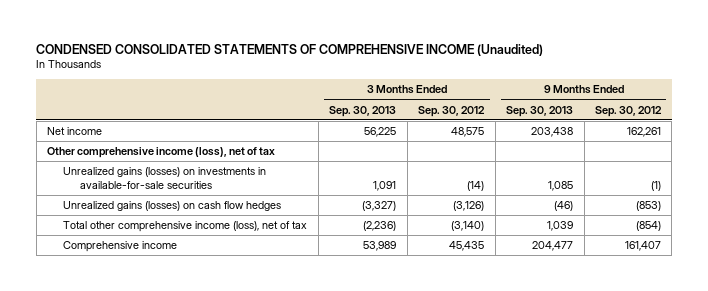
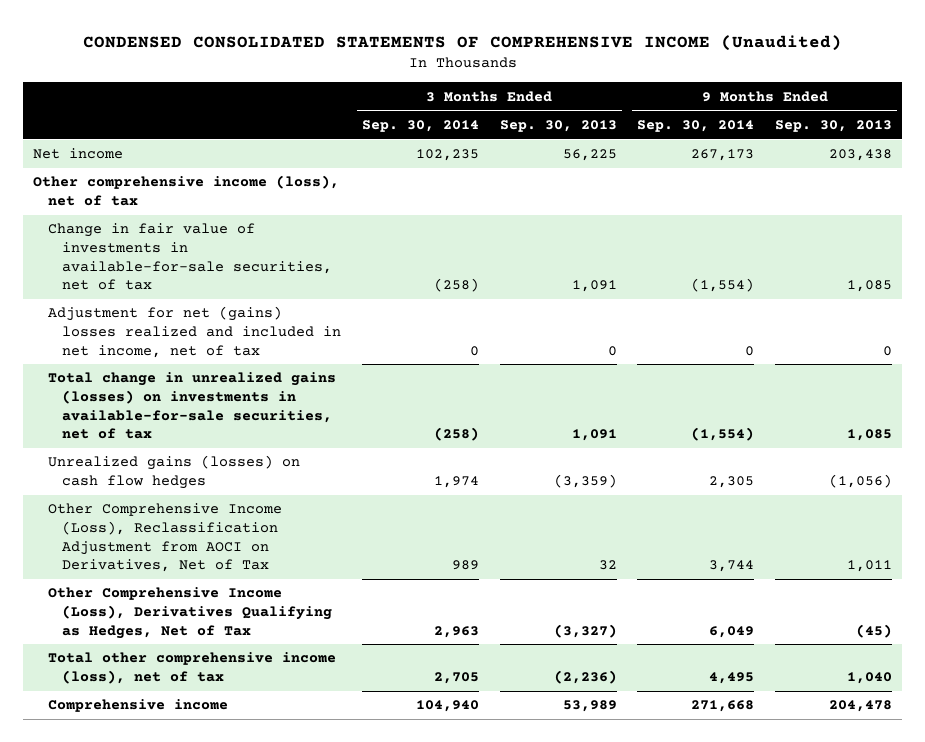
[418,105,486,117] Sep. 30, 2012 -> none
[594,105,662,117] Sep. 30, 2012 -> none
none -> [362,120,480,133] Sep. 30, 2014
none -> [637,120,755,133] Sep. 30, 2014
[63,167,267,190] Unrealized gains (losses) on investments in available-for-sale securities -> [47,223,333,291] Change in fair value of investments in available-for-sale securities, net of tax
none -> [47,306,342,358] Adjustment for net (gains) losses realized and included in net income, net of tax
none -> [47,372,336,440] Total change in unrealized gains (losses) on investments in available-for-sale securities, net of tax
[362,201,397,212] (3,327) -> [553,474,617,489] (3,359)
[554,201,574,212] (46) -> [828,474,892,489] (1,056)
none -> [47,503,282,573] Other Comprehensive Income (Loss), Reclassification Adjustment from AOCI on Derivatives, Net of Tax
none -> [47,587,333,639] Other Comprehensive Income (Loss), Derivatives Qualifying as Hedges, Net of Tax
[547,221,574,232] 1,039 -> [846,672,892,685] 1,040
[532,241,574,252] 204,477 -> [828,700,892,713] 204,478

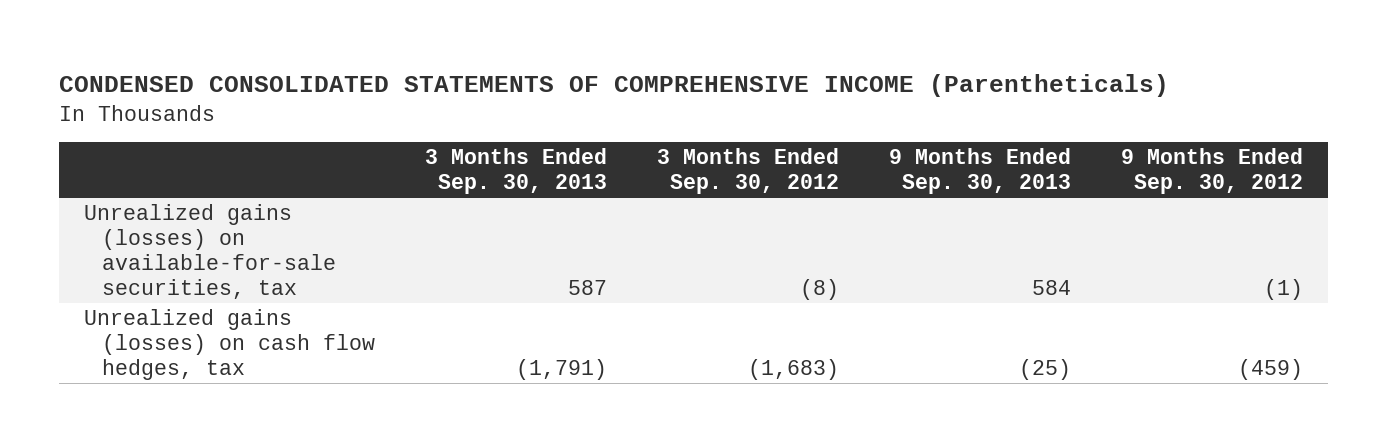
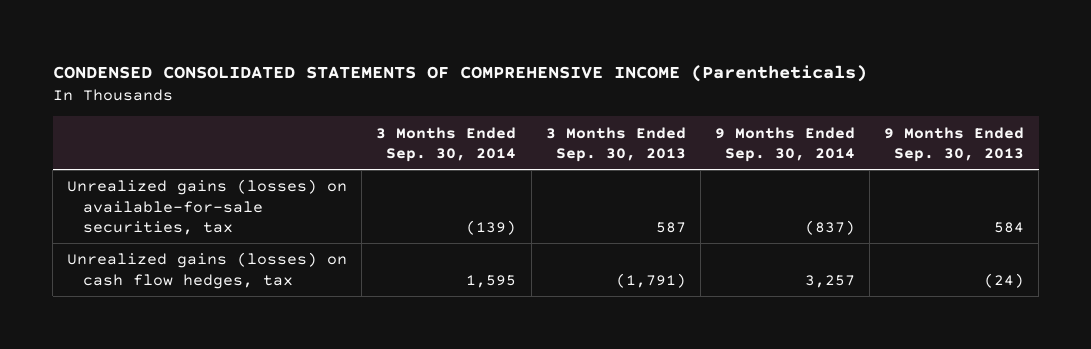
[657,148,840,195] 3 Months Ended Sep. 30, 2012 -> none
[1120,148,1303,195] 9 Months Ended Sep. 30, 2012 -> none
none -> [376,126,517,162] 3 Months Ended Sep. 30, 2014
none -> [714,126,855,162] 9 Months Ended Sep. 30, 2014
[1019,359,1072,381] (25) -> [984,272,1025,288] (24)

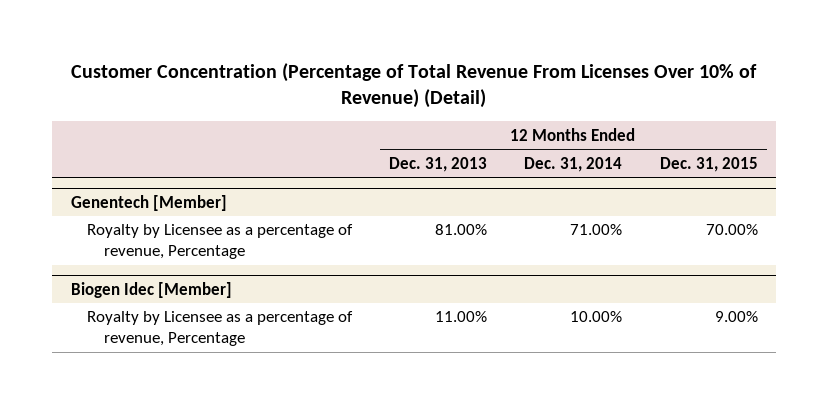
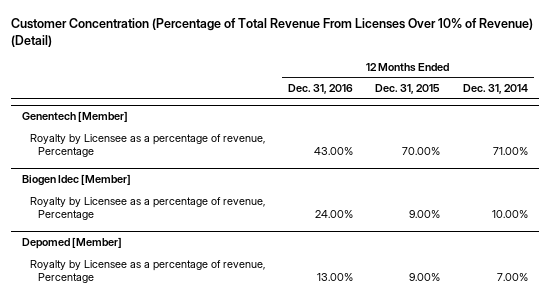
[389,156,488,172] Dec. 31, 2013 -> none
none -> [287,83,353,94] Dec. 31, 2016
none -> [22,237,123,250] Depomed [Member]
none -> [30,259,266,284] Royalty by Licensee as a percentage of revenue, Percentage

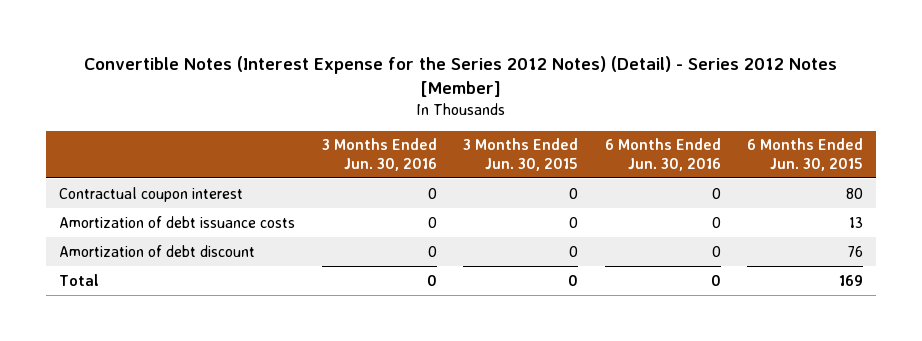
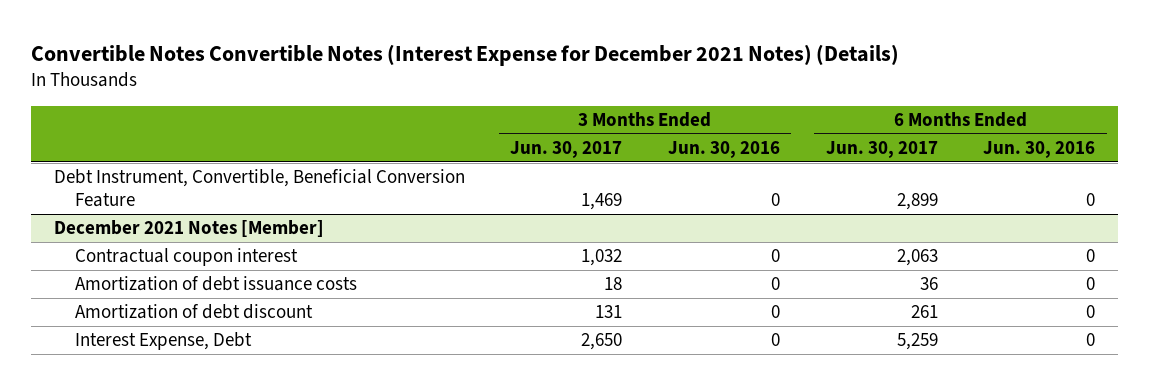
[84,55,838,98] Convertible Notes (Interest Expense for the Series 2012 Notes) (Detail) - Series 2012 Notes [Member] -> [30,43,899,66] Convertible Notes Convertible Notes (Interest Expense for December 2021 Notes) (Details)
[463,138,579,171] 3 Months Ended Jun. 30, 2015 -> none
[747,138,864,171] 6 Months Ended Jun. 30, 2015 -> none
none -> [510,141,623,159] Jun. 30, 2017
none -> [825,141,938,159] Jun. 30, 2017
none -> [53,169,465,208] Debt Instrument, Convertible, Beneficial Conversion Feature
none -> [53,220,324,238] December 2021 Notes [Member]
[59,273,100,286] Total -> [74,332,252,351] Interest Expense, Debt

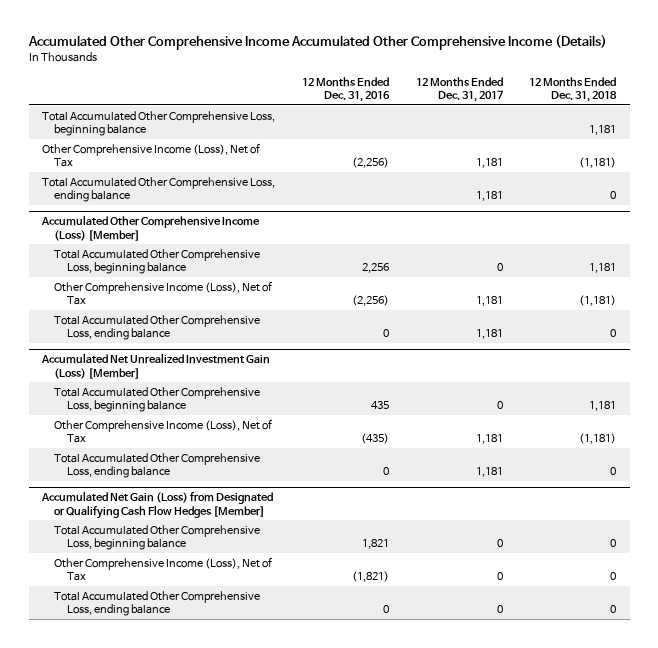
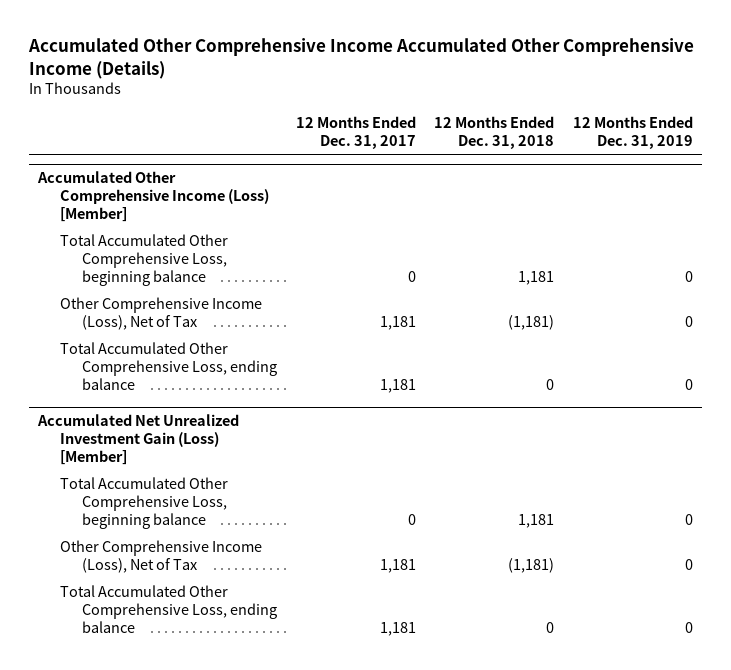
[301,77,390,103] 12 Months Ended Dec. 31, 2016 -> none
none -> [573,116,694,150] 12 Months Ended Dec. 31, 2019
[42,110,276,136] Total Accumulated Other Comprehensive Loss, beginning balance -> none
[42,142,261,167] Other Comprehensive Income (Loss), Net of Tax -> none
[42,176,276,202] Total Accumulated Other Comprehensive Loss, ending balance -> none
[41,491,274,519] Accumulated Net Gain (Loss) from Designated or Qualifying Cash Flow Hedges [Member] -> none
[54,524,261,550] Total Accumulated Other Comprehensive Loss, beginning balance -> none
[54,556,273,581] Other Comprehensive Income (Loss), Net of Tax -> none
[54,590,261,616] Total Accumulated Other Comprehensive Loss, ending balance -> none

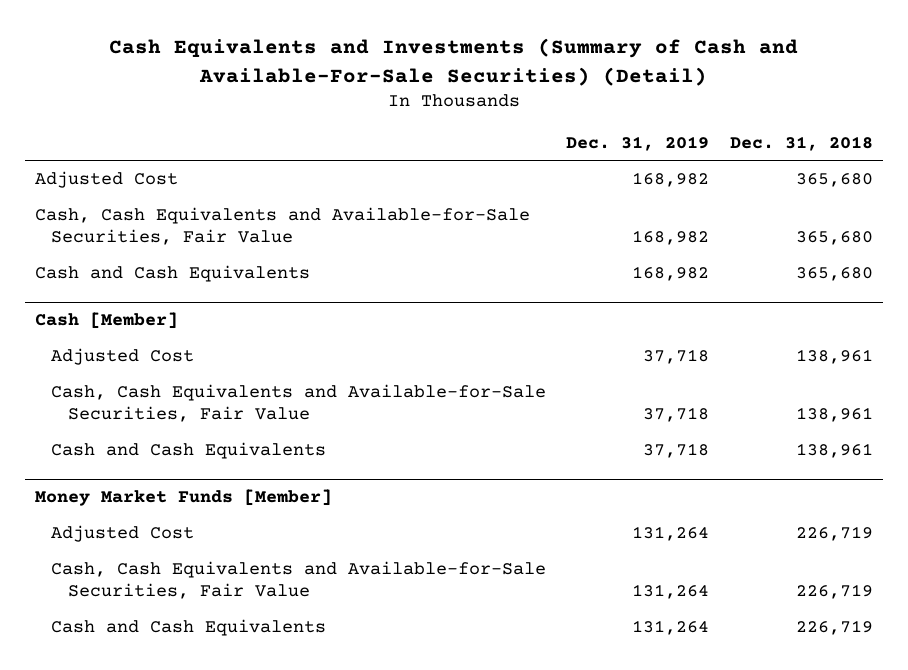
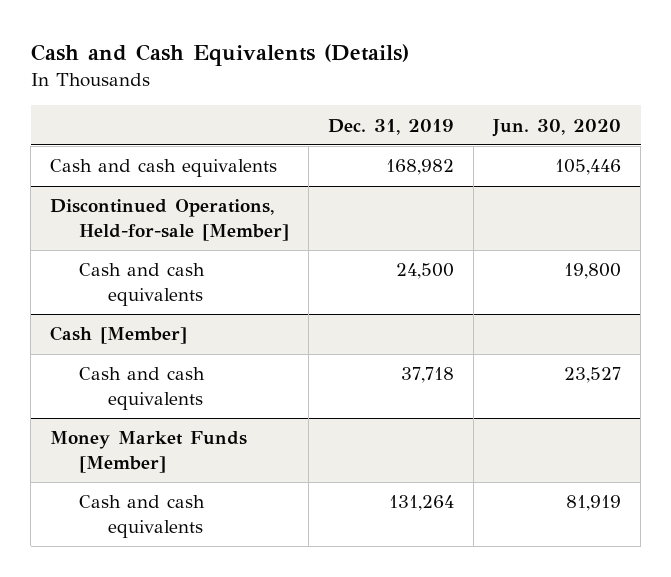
[108,38,798,86] Cash Equivalents and Investments (Summary of Cash and Available-For-Sale Securities) (Detail) -> [30,44,409,67] Cash and Cash Equivalents (Details)
[729,135,873,151] Dec. 31, 2018 -> none
none -> [492,118,622,137] Jun. 30, 2020
[34,171,178,189] Adjusted Cost -> none
[34,207,530,246] Cash, Cash Equivalents and Available-for-Sale Securities, Fair Value -> none
[34,265,310,283] Cash and Cash Equivalents -> [50,159,278,178] Cash and cash equivalents
none -> [50,199,290,241] Discontinued Operations, Held-for-sale [Member]
none -> [79,263,206,306] Cash and cash equivalents
[51,348,195,366] Adjusted Cost -> none
[51,384,547,423] Cash, Cash Equivalents and Available-for-Sale Securities, Fair Value -> none
[51,442,327,460] Cash and Cash Equivalents -> [79,367,206,410] Cash and cash equivalents
[51,525,195,543] Adjusted Cost -> none
[51,561,547,600] Cash, Cash Equivalents and Available-for-Sale Securities, Fair Value -> none
[51,619,327,637] Cash and Cash Equivalents -> [79,495,206,538] Cash and cash equivalents

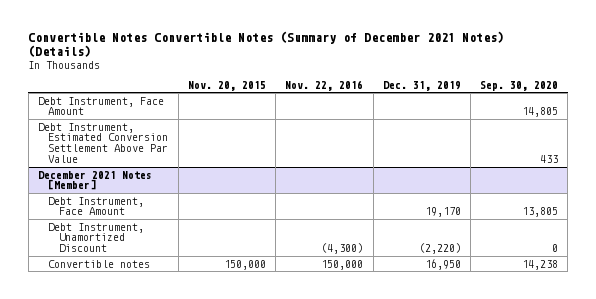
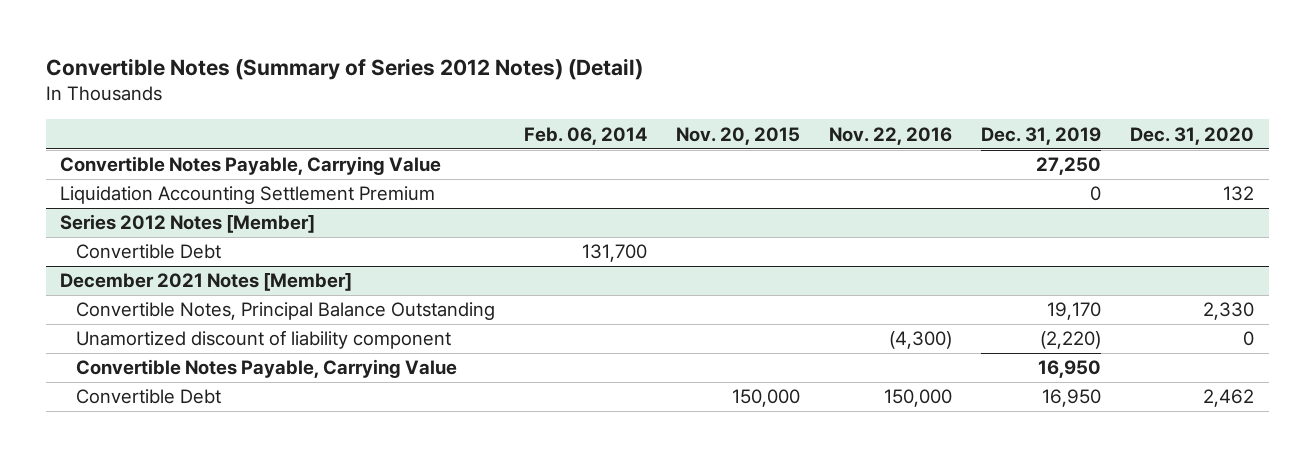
[28,31,505,58] Convertible Notes Convertible Notes (Summary of December 2021 Notes) (Details) -> [45,57,643,80] Convertible Notes (Summary of Series 2012 Notes) (Detail)
[480,81,559,92] Sep. 30, 2020 -> none
none -> [523,126,647,145] Feb. 06, 2014
none -> [1130,126,1255,145] Dec. 31, 2020
[37,96,164,116] Debt Instrument, Face Amount -> none
[37,122,169,164] Debt Instrument, Estimated Conversion Settlement Above Par Value -> none
none -> [60,156,442,176] Convertible Notes Payable, Carrying Value
none -> [60,186,436,205] Liquidation Accounting Settlement Premium
none -> [60,214,316,234] Series 2012 Notes [Member]
none -> [75,244,221,260] Convertible Debt
[48,196,145,216] Debt Instrument, Face Amount -> [75,302,495,321] Convertible Notes, Principal Balance Outstanding
[48,222,145,253] Debt Instrument, Unamortized Discount -> [75,330,451,350] Unamortized discount of liability component
none -> [75,359,457,379] Convertible Notes Payable, Carrying Value
[48,259,151,268] Convertible notes -> [75,389,221,405] Convertible Debt

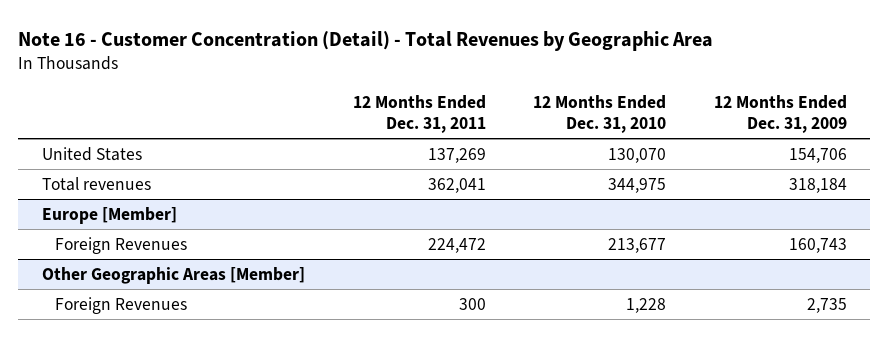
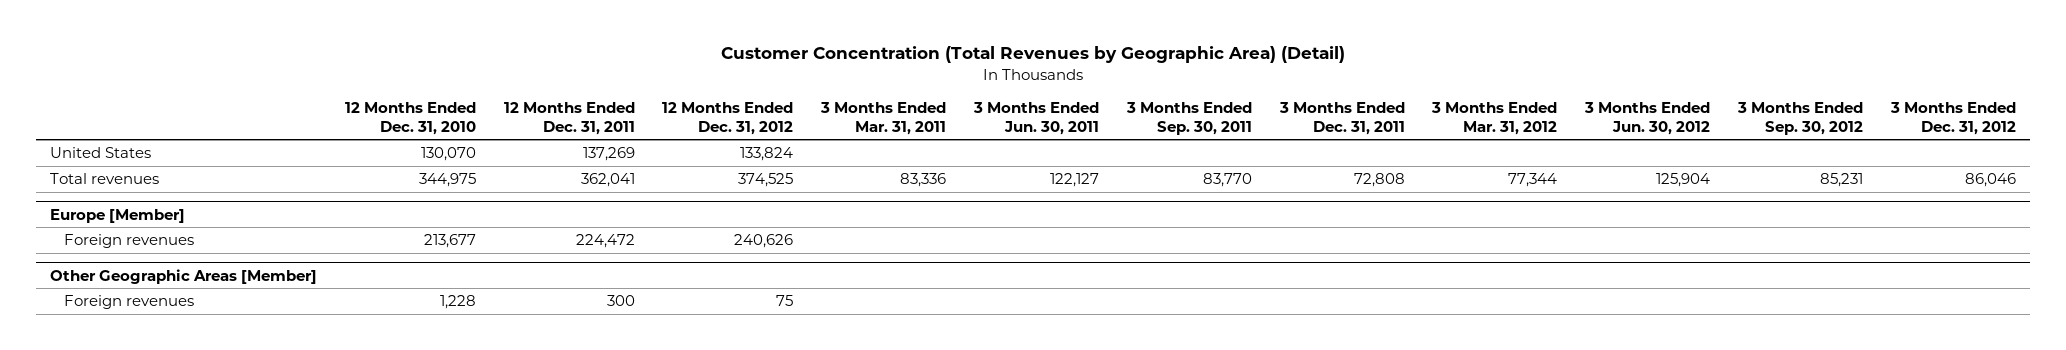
[18,30,714,51] Note 16 - Customer Concentration (Detail) - Total Revenues by Geographic Area -> [720,46,1345,64] Customer Concentration (Total Revenues by Geographic Area) (Detail)
[713,94,847,133] 12 Months Ended Dec. 31, 2009 -> none
none -> [662,101,794,135] 12 Months Ended Dec. 31, 2012
none -> [820,101,947,135] 3 Months Ended Mar. 31, 2011
none -> [973,101,1100,135] 3 Months Ended Jun. 30, 2011
none -> [1125,101,1252,135] 3 Months Ended Sep. 30, 2011
none -> [1278,101,1405,135] 3 Months Ended Dec. 31, 2011
none -> [1431,101,1558,135] 3 Months Ended Mar. 31, 2012
none -> [1584,101,1711,135] 3 Months Ended Jun. 30, 2012
none -> [1736,101,1863,135] 3 Months Ended Sep. 30, 2012
none -> [1889,101,2016,135] 3 Months Ended Dec. 31, 2012
[54,236,187,254] Foreign Revenues -> [63,234,194,249] Foreign revenues
[54,296,187,314] Foreign Revenues -> [63,295,194,310] Foreign revenues

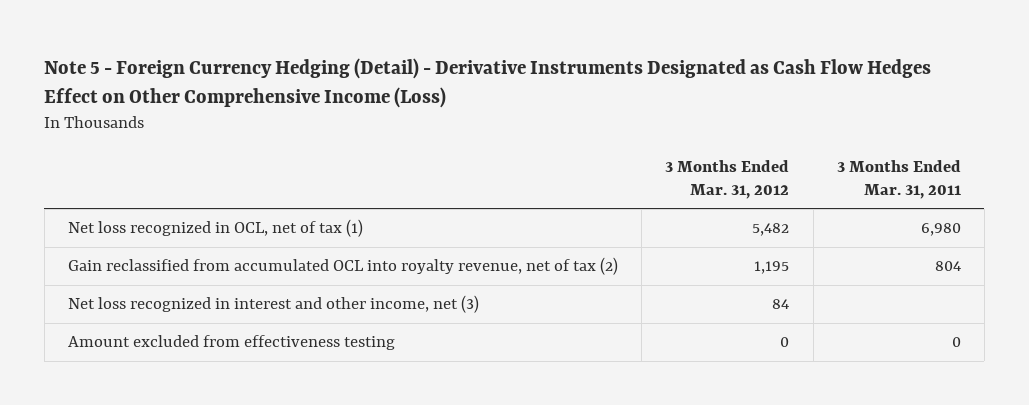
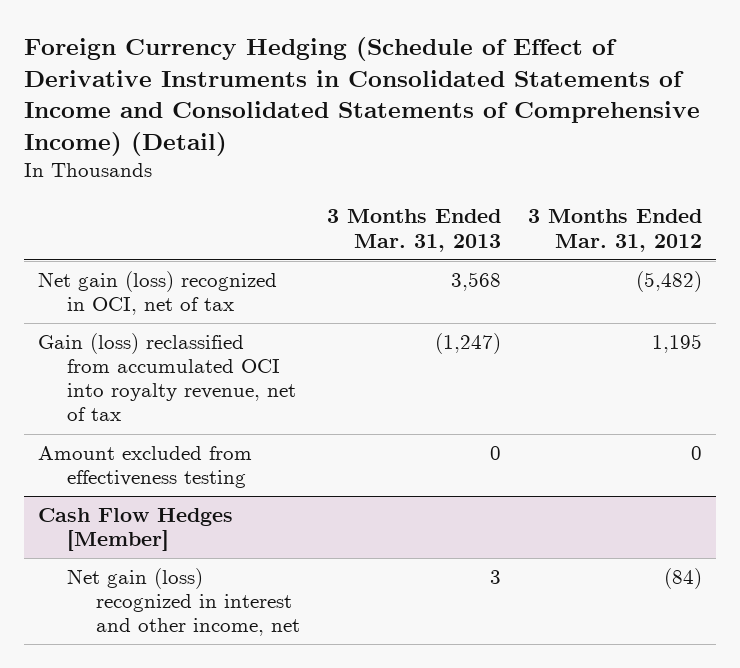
[44,57,932,109] Note 5 - Foreign Currency Hedging (Detail) - Derivative Instruments Designated as Cash Flow Hedges Effect on Other Comprehensive Income (Loss) -> [23,37,700,156] Foreign Currency Hedging (Schedule of Effect of Derivative Instruments in Consolidated Statements of Income and Consolidated Statements of Comprehensive Income) (Detail)
[836,159,961,199] 3 Months Ended Mar. 31, 2011 -> none
none -> [327,209,502,252] 3 Months Ended Mar. 31, 2013
[68,295,480,314] Net loss recognized in interest and other income, net (3) -> none
[68,219,364,238] Net loss recognized in OCL, net of tax (1) -> [37,271,277,316] Net gain (loss) recognized in OCI, net of tax
[752,223,790,237] 5,482 -> [636,271,703,293] (5,482)
[68,257,619,276] Gain reclassified from accumulated OCL into royalty revenue, net of tax (2) -> [37,333,296,422] Gain (loss) reclassified from accumulated OCI into royalty revenue, net of tax
none -> [37,508,233,552] Cash Flow Hedges [Member]
none -> [66,568,300,637] Net gain (loss) recognized in interest and other income, net

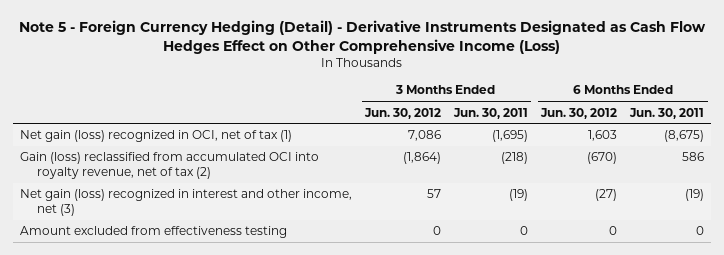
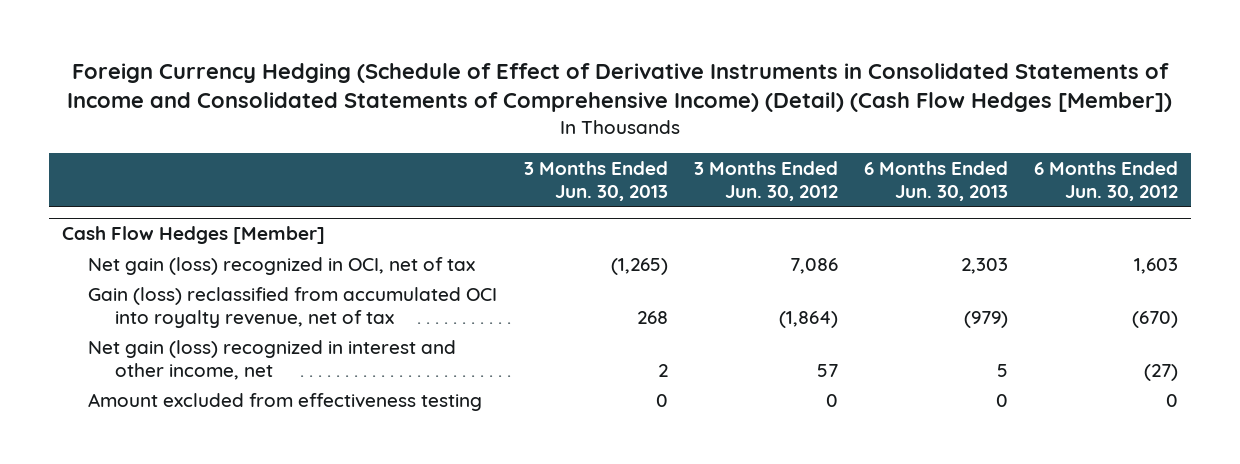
[19,19,707,54] Note 5 - Foreign Currency Hedging (Detail) - Derivative Instruments Designated as Cash Flow Hedges Effect on Other Comprehensive Income (Loss) -> [67,62,1173,113] Foreign Currency Hedging (Schedule of Effect of Derivative Instruments in Consolidated Statements of Income and Consolidated Statements of Comprehensive Income) (Detail) (Cash Flow Hedges [Member])
[453,107,529,119] Jun. 30, 2011 -> none
[629,107,705,119] Jun. 30, 2011 -> none
none -> [523,160,668,202] 3 Months Ended Jun. 30, 2013
none -> [863,160,1008,202] 6 Months Ended Jun. 30, 2013
none -> [62,226,326,245] Cash Flow Hedges [Member]
[19,130,292,143] Net gain (loss) recognized in OCI, net of tax (1) -> [88,256,476,275] Net gain (loss) recognized in OCI, net of tax
[19,152,319,180] Gain (loss) reclassified from accumulated OCI into royalty revenue, net of tax (2) -> [88,286,498,329] Gain (loss) reclassified from accumulated OCI into royalty revenue, net of tax
[19,189,352,217] Net gain (loss) recognized in interest and other income, net (3) -> [88,339,457,381] Net gain (loss) recognized in interest and other income, net

